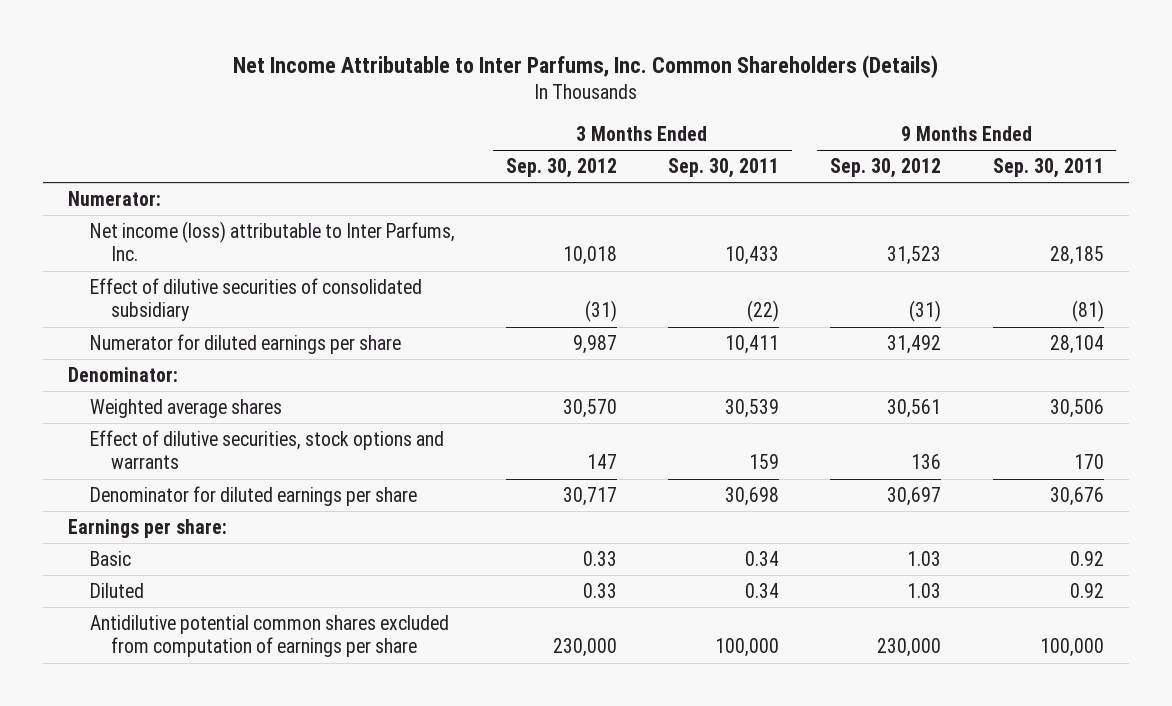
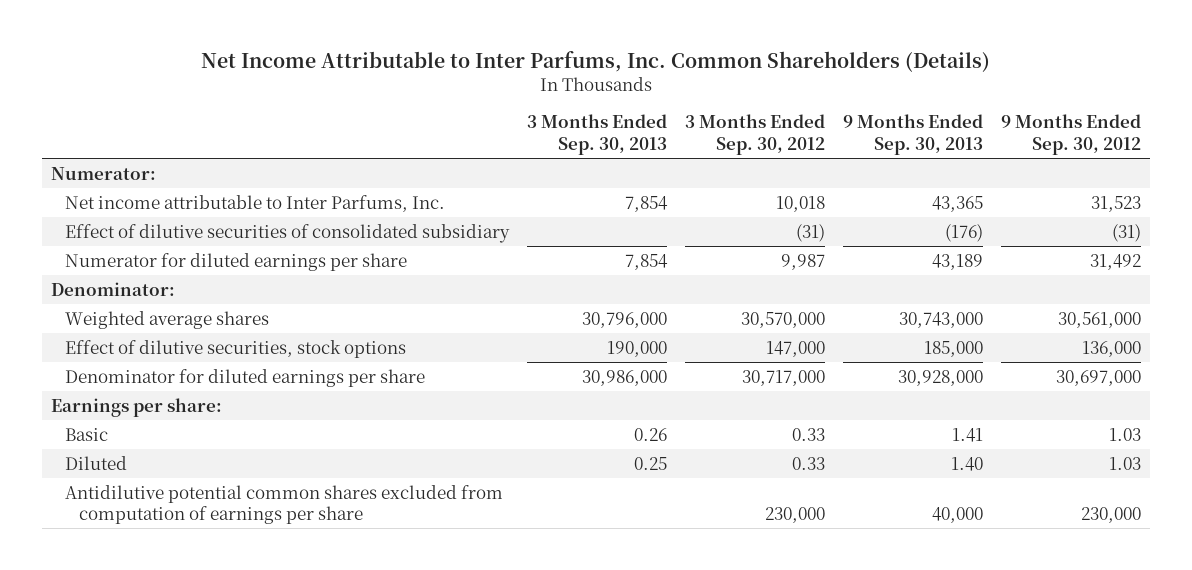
[668,158,780,179] Sep. 30, 2011 -> none
[992,158,1104,179] Sep. 30, 2011 -> none
none -> [526,114,667,155] 3 Months Ended Sep. 30, 2013
none -> [842,114,983,155] 9 Months Ended Sep. 30, 2013
[89,220,455,262] Net income (loss) attributable to Inter Parfums, Inc. -> [64,194,445,212] Net income attributable to Inter Parfums, Inc.
[562,398,617,418] 30,570 -> [740,311,825,328] 30,570,000
[887,398,942,418] 30,561 -> [1057,311,1141,328] 30,561,000
[89,429,444,470] Effect of dilutive securities, stock options and warrants -> [64,339,406,358] Effect of dilutive securities, stock options
[586,454,617,470] 147 -> [765,340,825,357] 147,000
[911,454,942,470] 136 -> [1081,340,1141,357] 136,000
[562,486,617,506] 30,717 -> [741,369,825,386] 30,717,000
[887,486,942,506] 30,697 -> [1055,369,1141,386] 30,697,000

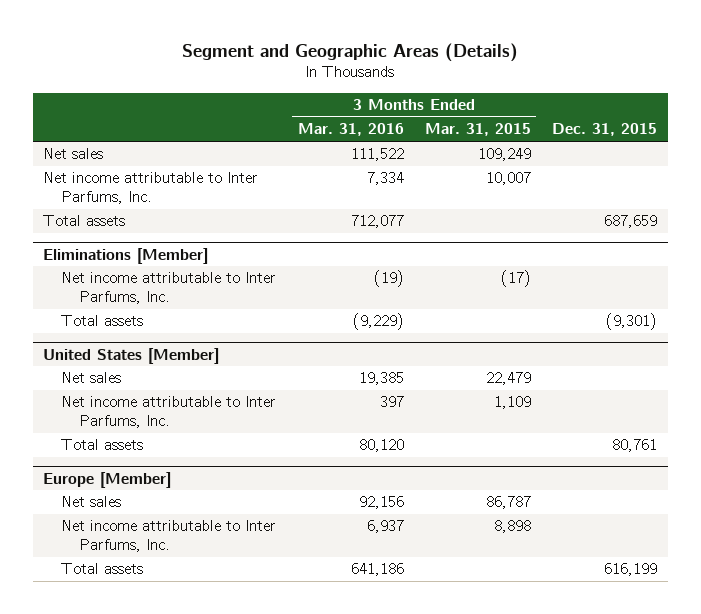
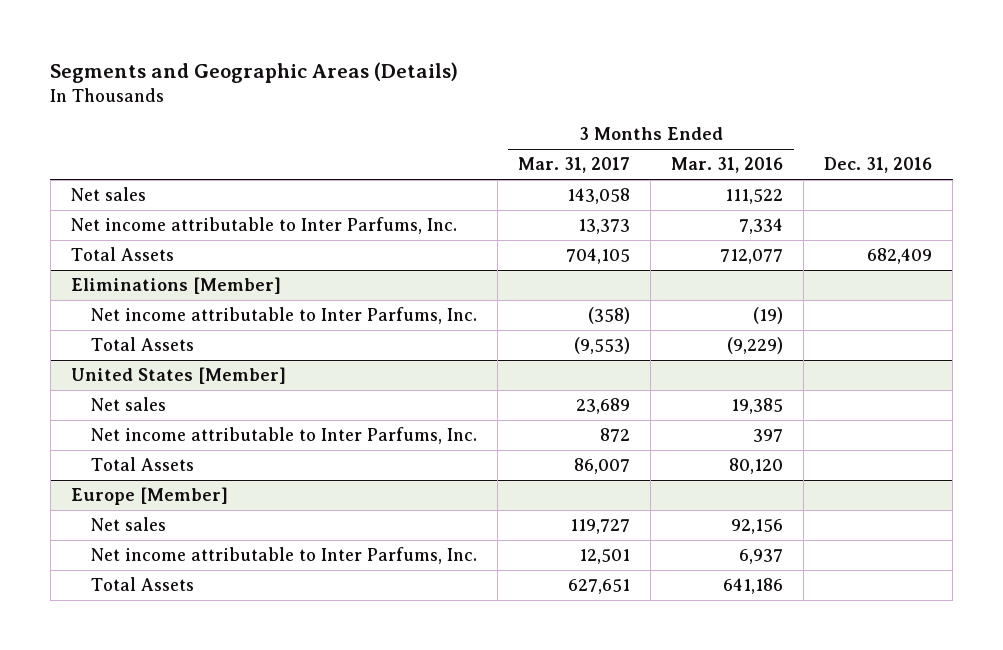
[182,42,519,62] Segment and Geographic Areas (Details) -> [50,61,459,83] Segments and Geographic Areas (Details)
[424,123,531,137] Mar. 31, 2015 -> none
[552,123,658,137] Dec. 31, 2015 -> none
none -> [518,157,631,174] Mar. 31, 2017
none -> [824,157,933,174] Dec. 31, 2016
[43,215,126,227] Total assets -> [70,247,174,262] Total Assets
[61,315,144,327] Total assets -> [91,337,195,352] Total Assets
[61,439,144,451] Total assets -> [91,457,195,472] Total Assets
[61,563,144,575] Total assets -> [91,577,195,592] Total Assets

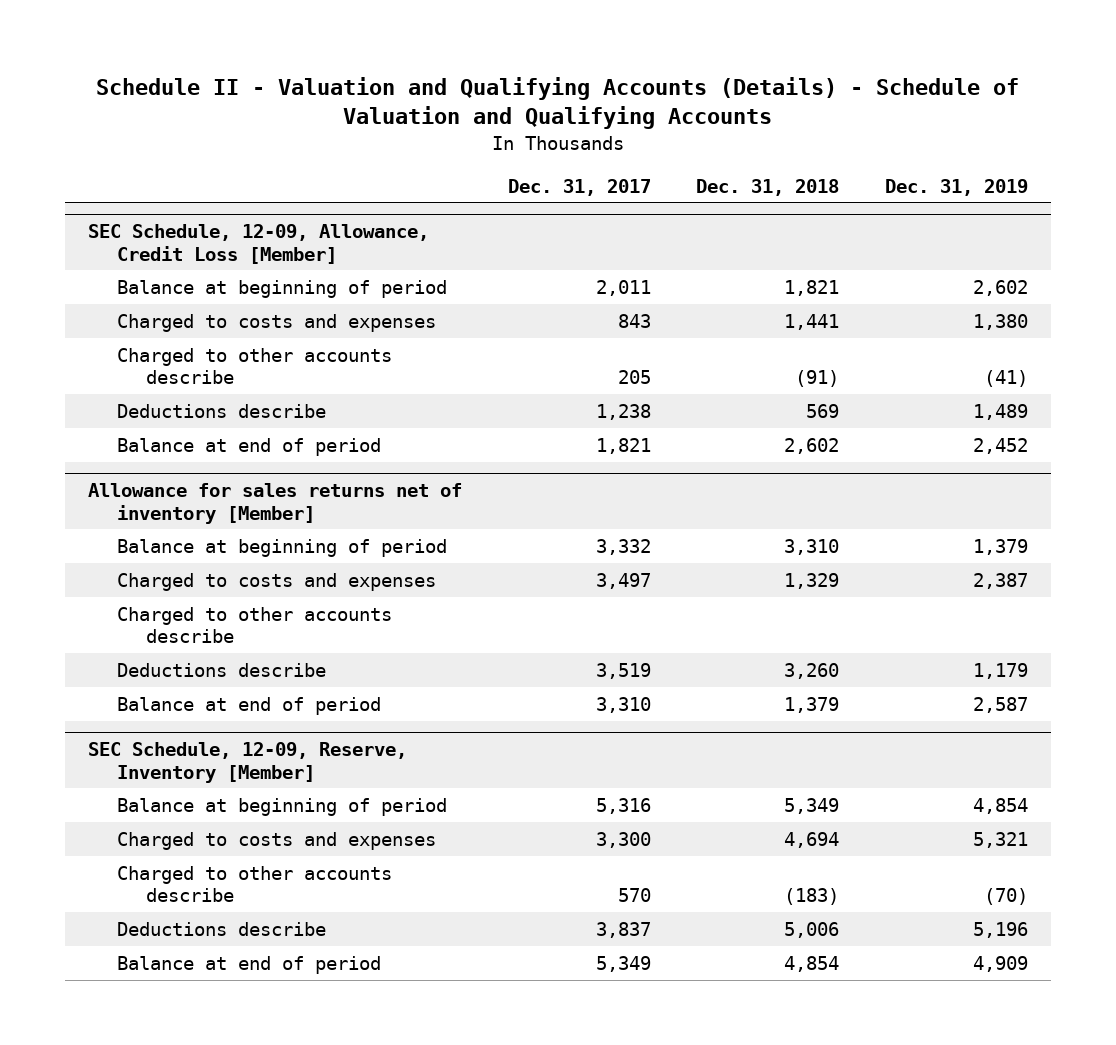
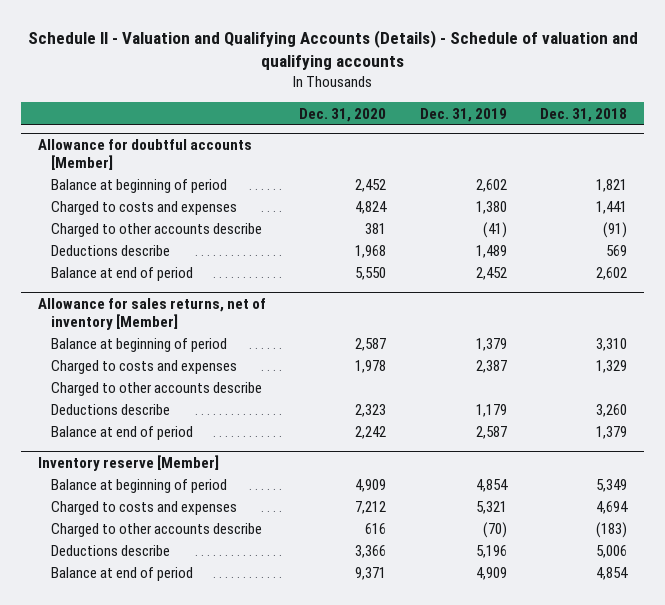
[95,76,1019,130] Schedule II - Valuation and Qualifying Accounts (Details) - Schedule of Valuation and Qualifying Accounts -> [27,29,638,71] Schedule II - Valuation and Qualifying Accounts (Details) - Schedule of valuation and qualifying accounts
[507,178,651,196] Dec. 31, 2017 -> none
none -> [299,107,387,122] Dec. 31, 2020
[87,223,429,264] SEC Schedule, 12-09, Allowance, Credit Loss [Member] -> [37,139,252,170] Allowance for doubtful accounts [Member]
[87,482,462,524] Allowance for sales returns net of inventory [Member] -> [37,298,266,330] Allowance for sales returns, net of inventory [Member]
[87,741,407,783] SEC Schedule, 12-09, Reserve, Inventory [Member] -> [37,455,219,472] Inventory reserve [Member]

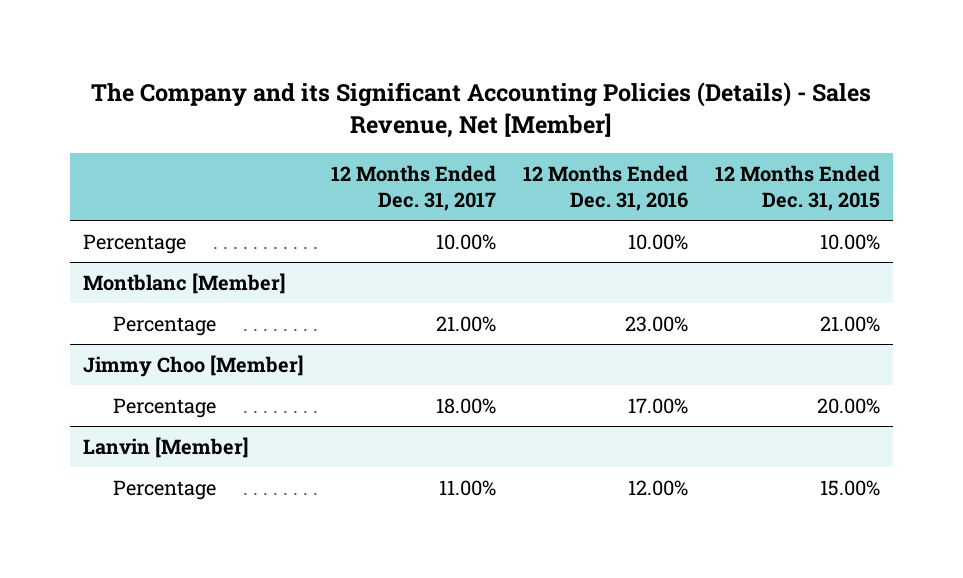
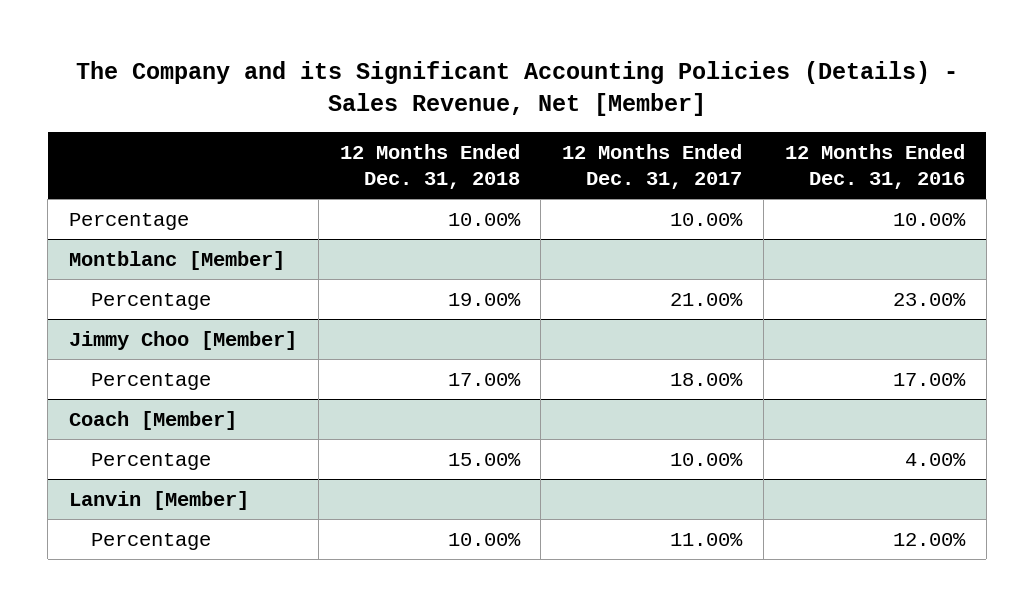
[714,164,880,212] 12 Months Ended Dec. 31, 2015 -> none
none -> [339,143,520,190] 12 Months Ended Dec. 31, 2018
none -> [68,410,237,430] Coach [Member]
none -> [90,452,211,470] Percentage

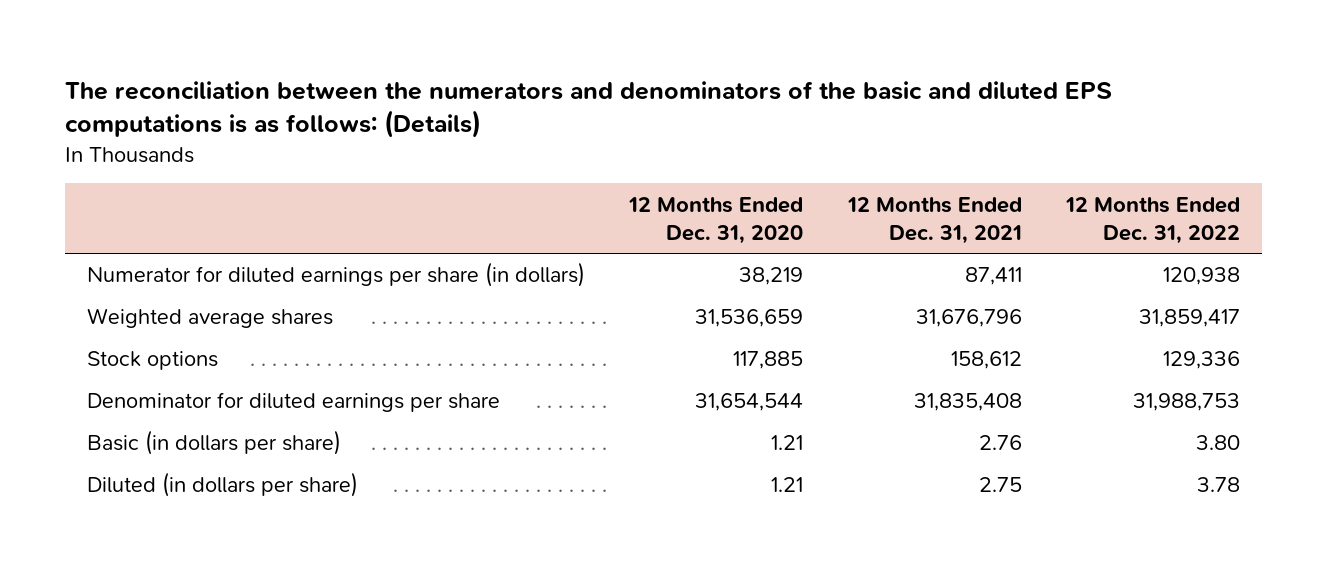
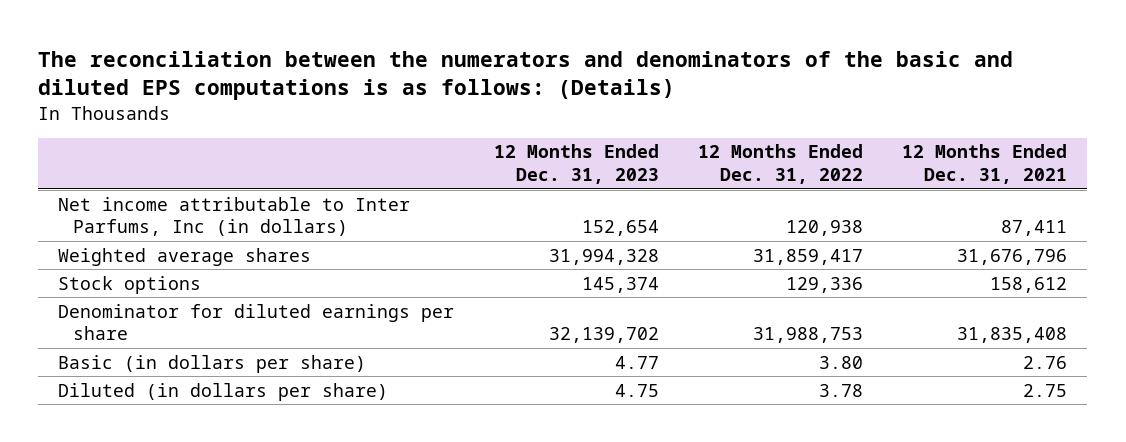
[628,196,804,244] 12 Months Ended Dec. 31, 2020 -> none
none -> [493,144,659,184] 12 Months Ended Dec. 31, 2023
[86,262,585,288] Numerator for diluted earnings per share (in dollars) -> [58,196,411,237] Net income attributable to Inter Parfums, Inc (in dollars)

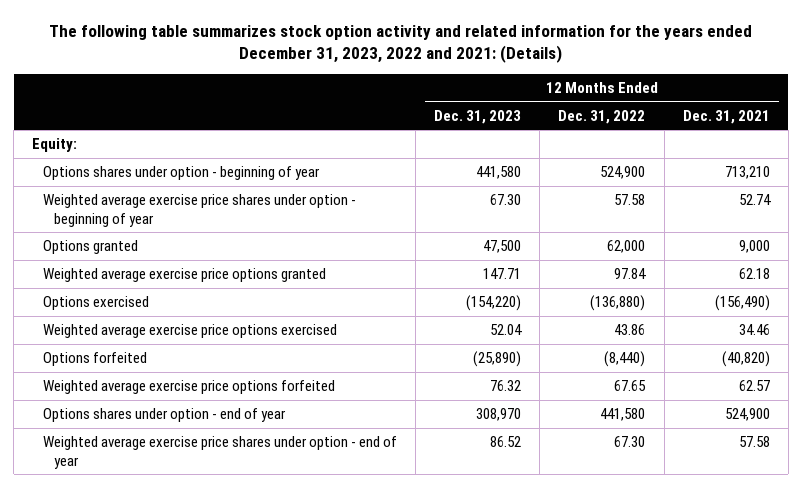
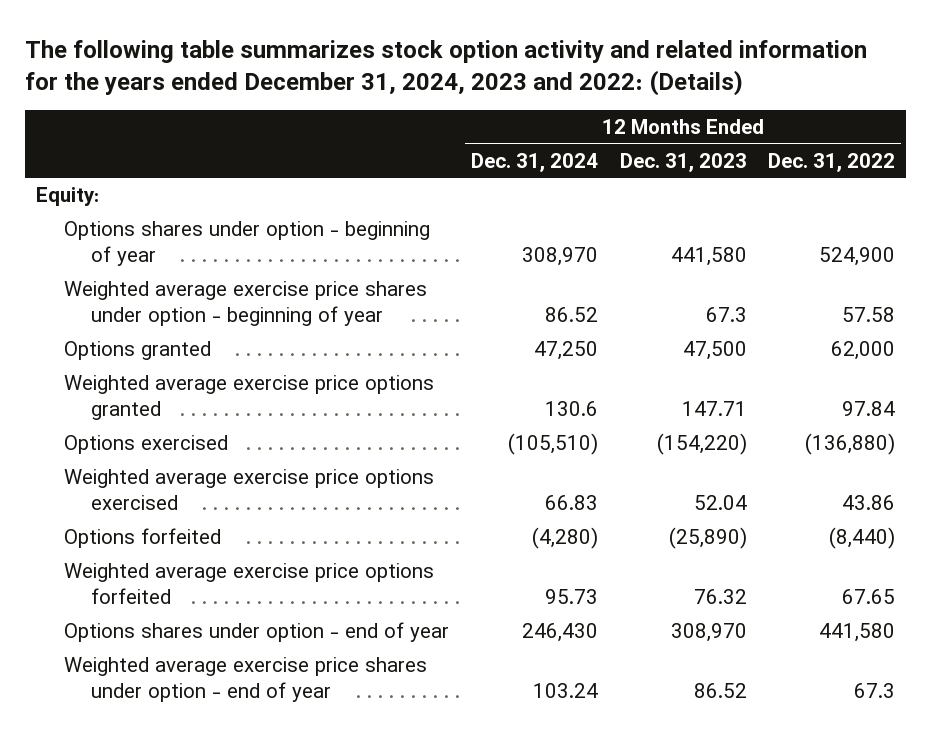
[48,24,752,64] The following table summarizes stock option activity and related information for the years ended December 31, 2023, 2022 and 2021: (Details) -> [25,39,868,96] The following table summarizes stock option activity and related information for the years ended December 31, 2024, 2023 and 2022: (Details)
[682,109,770,124] Dec. 31, 2021 -> none
none -> [470,152,598,172] Dec. 31, 2024
[490,194,522,206] 67.30 -> [705,307,747,323] 67.3
[614,436,646,448] 67.30 -> [854,683,896,699] 67.3

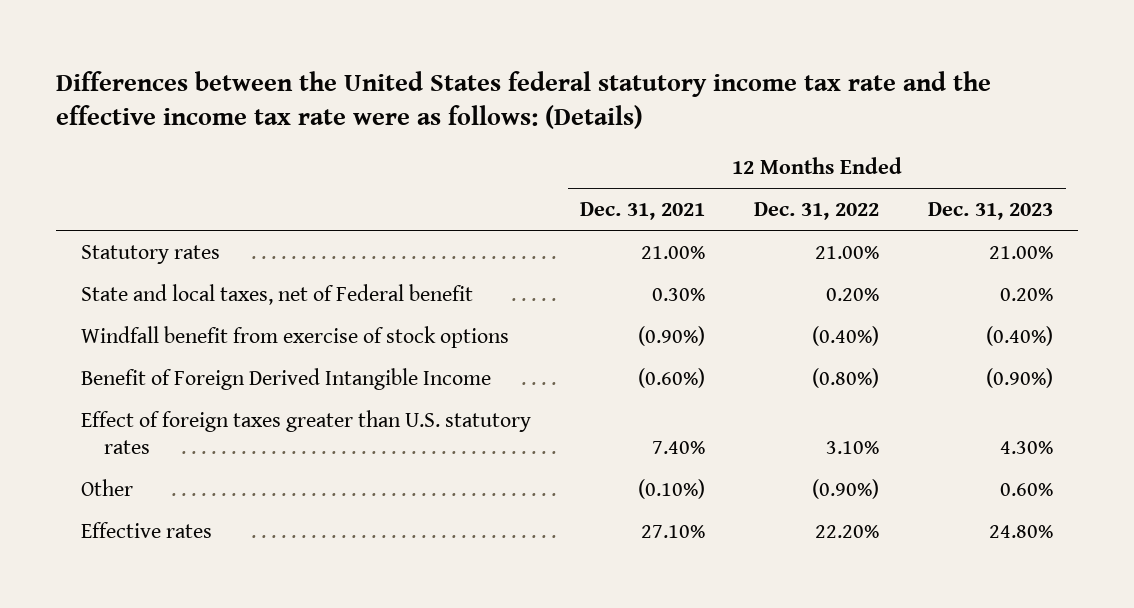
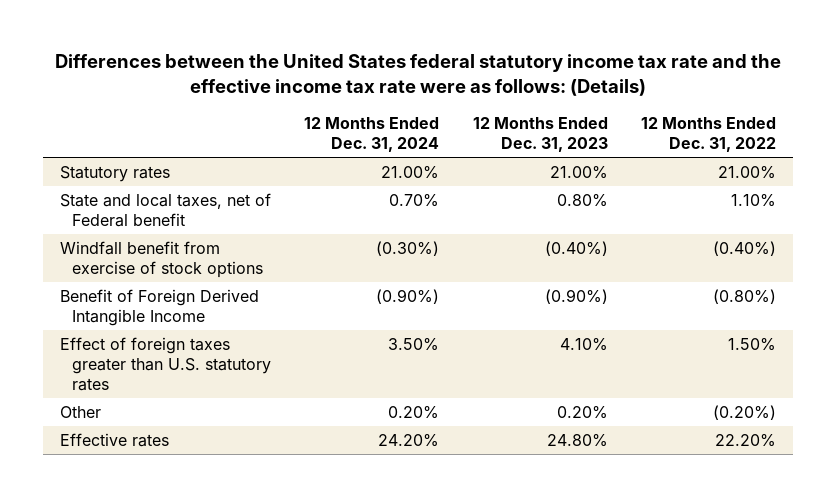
[580,202,706,221] Dec. 31, 2021 -> none
none -> [304,116,440,152] 12 Months Ended Dec. 31, 2024
[826,287,880,301] 0.20% -> [731,193,777,207] 1.10%
[1000,287,1054,301] 0.20% -> [556,193,608,207] 0.80%
[826,440,880,454] 3.10% -> [728,337,777,351] 1.50%
[1000,440,1054,454] 4.30% -> [559,337,608,351] 4.10%
[812,478,880,499] (0.90%) -> [713,404,777,420] (0.20%)
[1000,482,1054,496] 0.60% -> [556,405,608,419] 0.20%

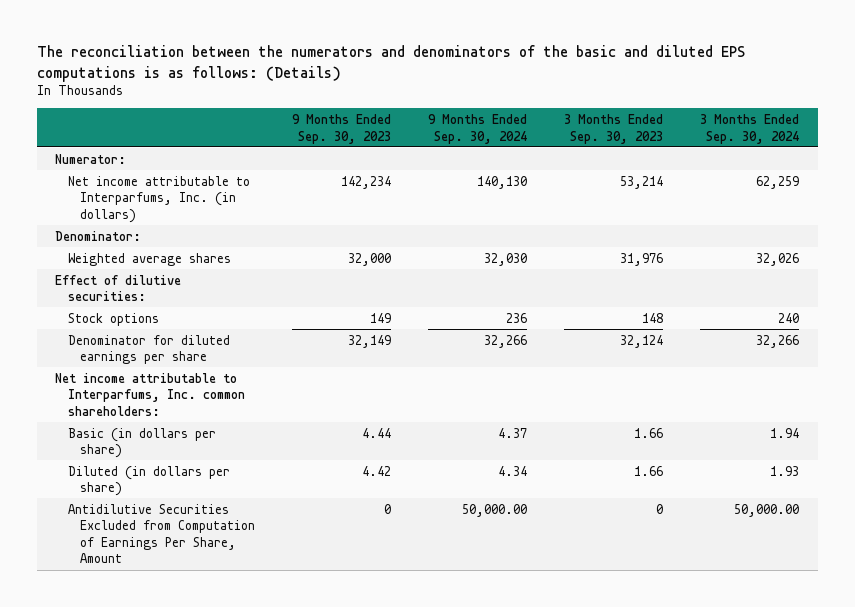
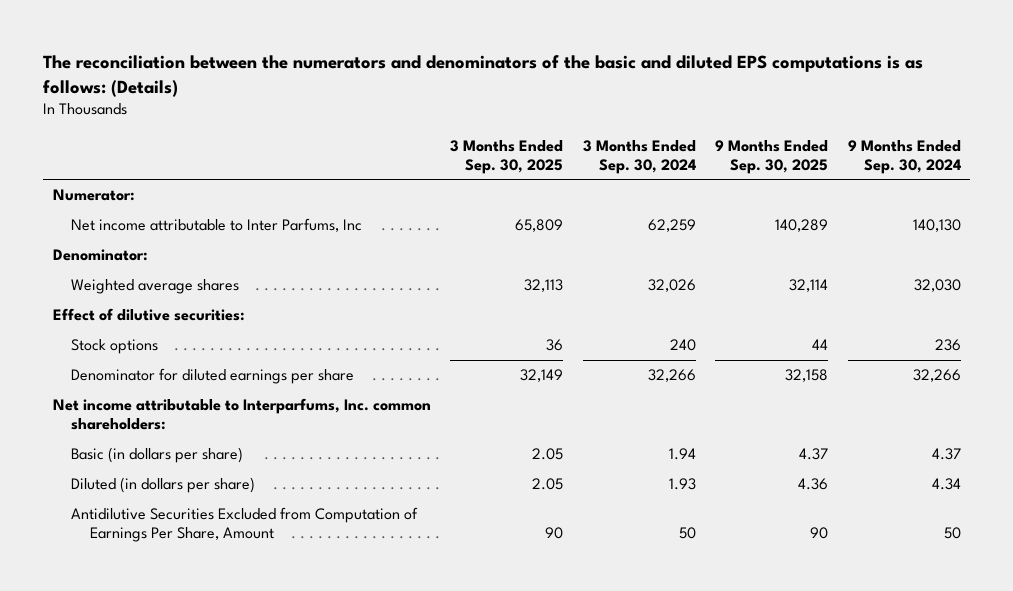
[292,113,392,144] 9 Months Ended Sep. 30, 2023 -> none
[564,113,664,144] 3 Months Ended Sep. 30, 2023 -> none
none -> [450,139,564,174] 3 Months Ended Sep. 30, 2025
none -> [715,139,829,174] 9 Months Ended Sep. 30, 2025
[67,175,250,223] Net income attributable to Interparfums, Inc. (in dollars) -> [71,218,363,233] Net income attributable to Inter Parfums, Inc
[462,503,528,517] 50,000.00 -> [943,527,961,540] 50
[734,503,800,517] 50,000.00 -> [678,527,696,540] 50

